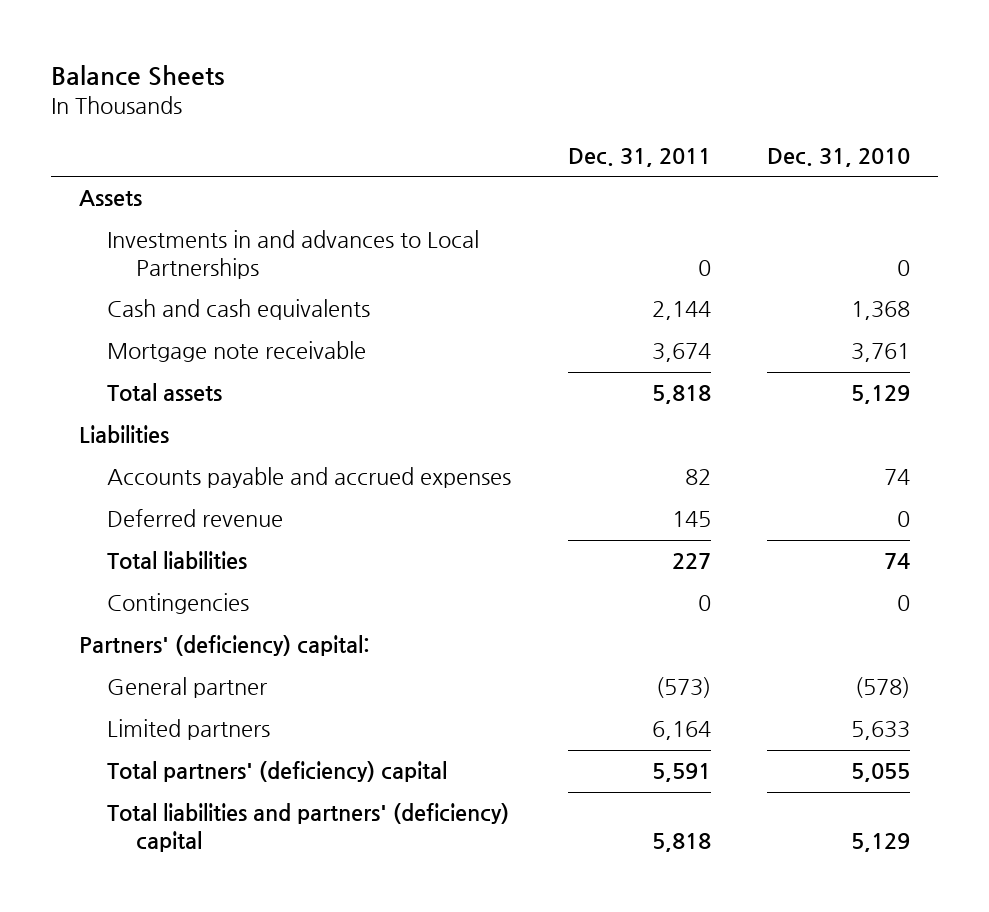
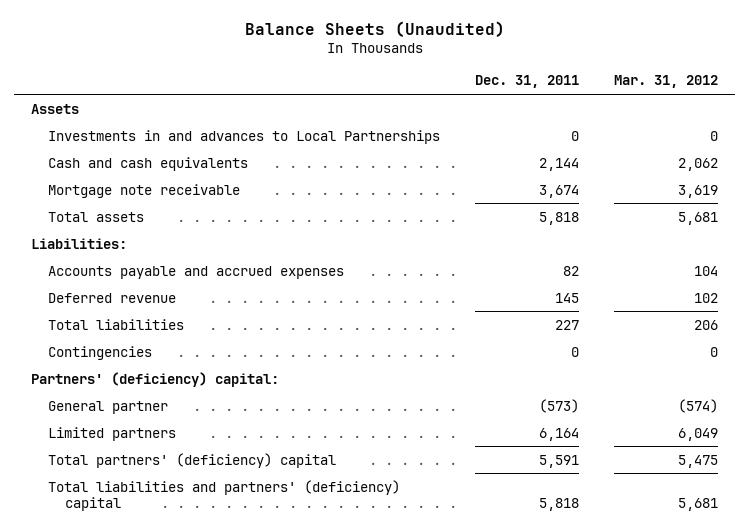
[50,65,225,87] Balance Sheets -> [244,20,505,37] Balance Sheets (Unaudited)
[767,147,911,167] Dec. 31, 2010 -> none
none -> [613,75,718,89] Mar. 31, 2012
[79,425,170,444] Liabilities -> [31,237,128,249] Liabilities:

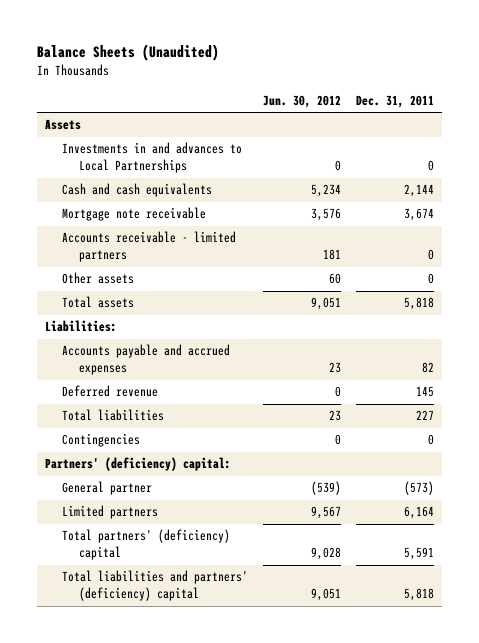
[613,75,718,89] Mar. 31, 2012 -> none
none -> [262,94,341,108] Jun. 30, 2012
none -> [61,231,236,263] Accounts receivable - limited partners
none -> [61,272,134,285] Other assets

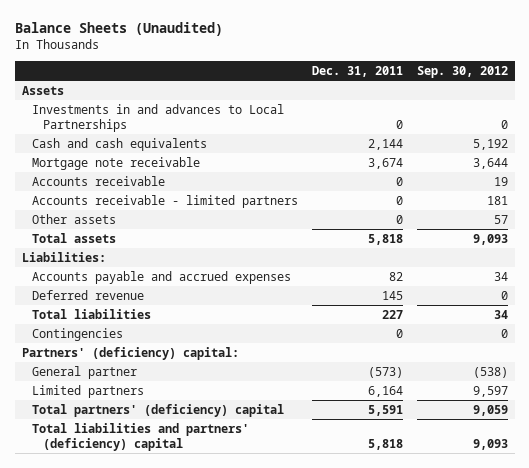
[262,94,341,108] Jun. 30, 2012 -> none
none -> [416,66,508,79] Sep. 30, 2012
none -> [32,175,166,186] Accounts receivable

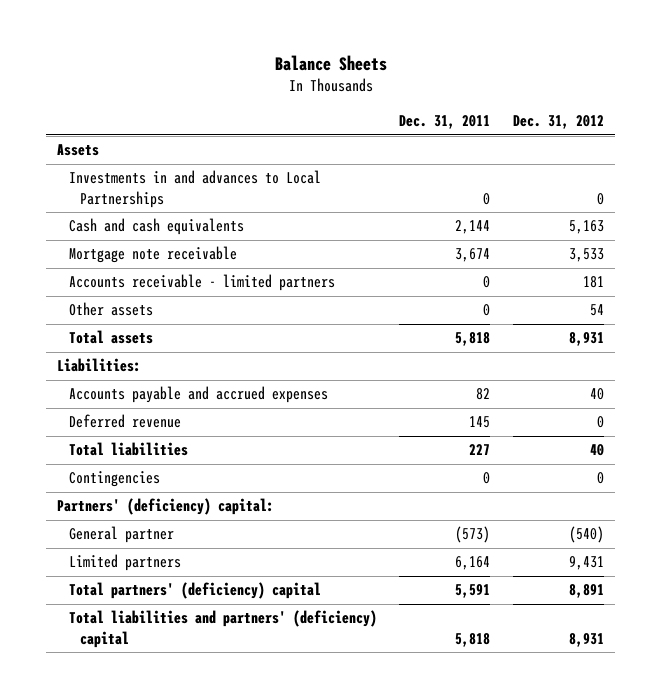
[14,22,223,37] Balance Sheets (Unaudited) -> [274,55,387,72] Balance Sheets
[416,66,508,79] Sep. 30, 2012 -> none
none -> [512,115,604,130] Dec. 31, 2012
[32,175,166,186] Accounts receivable -> none

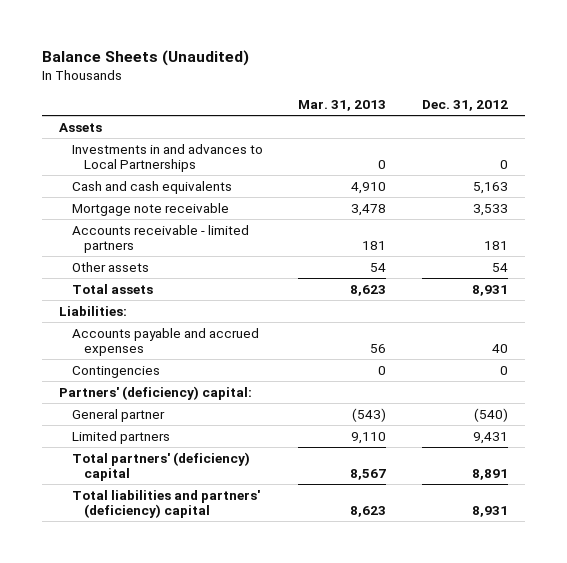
[274,55,387,72] Balance Sheets -> [41,50,249,67] Balance Sheets (Unaudited)
[399,115,491,130] Dec. 31, 2011 -> none
none -> [298,100,387,112] Mar. 31, 2013
[68,414,181,429] Deferred revenue -> none
[68,442,188,457] Total liabilities -> none

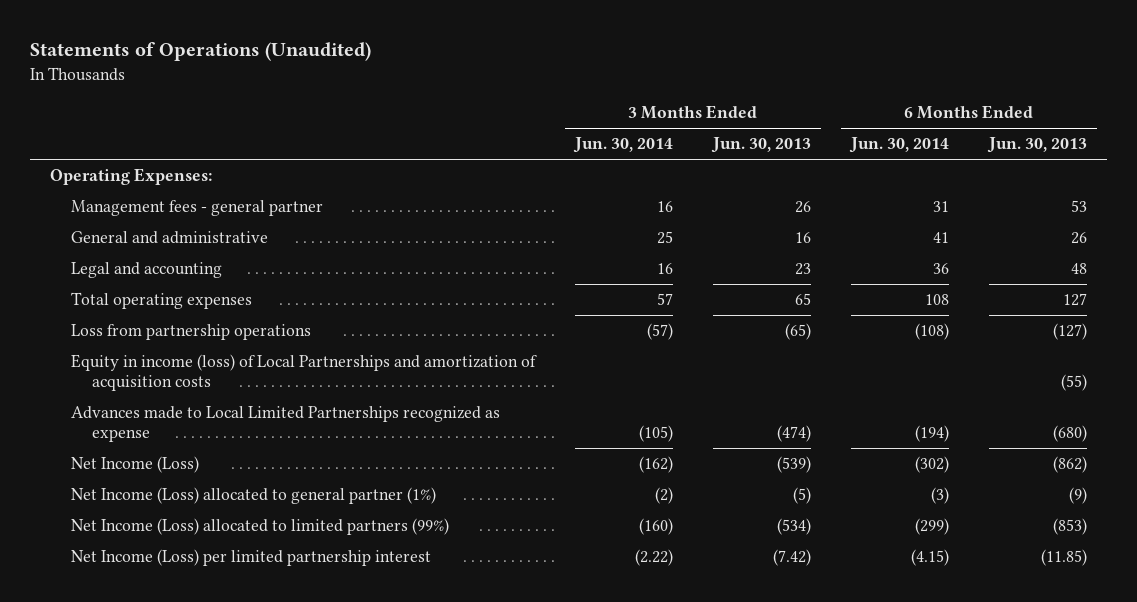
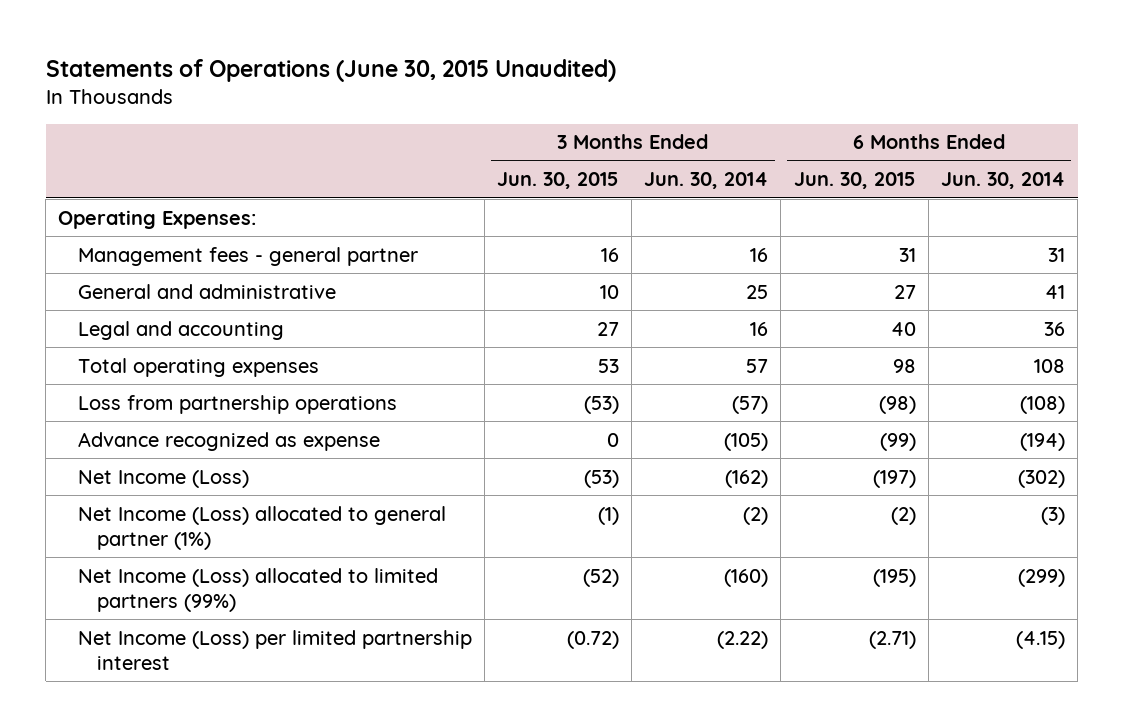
[29,42,371,62] Statements of Operations (Unaudited) -> [45,58,616,82] Statements of Operations (June 30, 2015 Unaudited)
[710,137,811,154] Jun. 30, 2013 -> none
[987,137,1088,154] Jun. 30, 2013 -> none
none -> [496,172,619,190] Jun. 30, 2015
none -> [793,172,916,190] Jun. 30, 2015
[70,354,537,392] Equity in income (loss) of Local Partnerships and amortization of acquisition costs -> none
[70,406,500,443] Advances made to Local Limited Partnerships recognized as expense -> [77,431,380,451] Advance recognized as expense

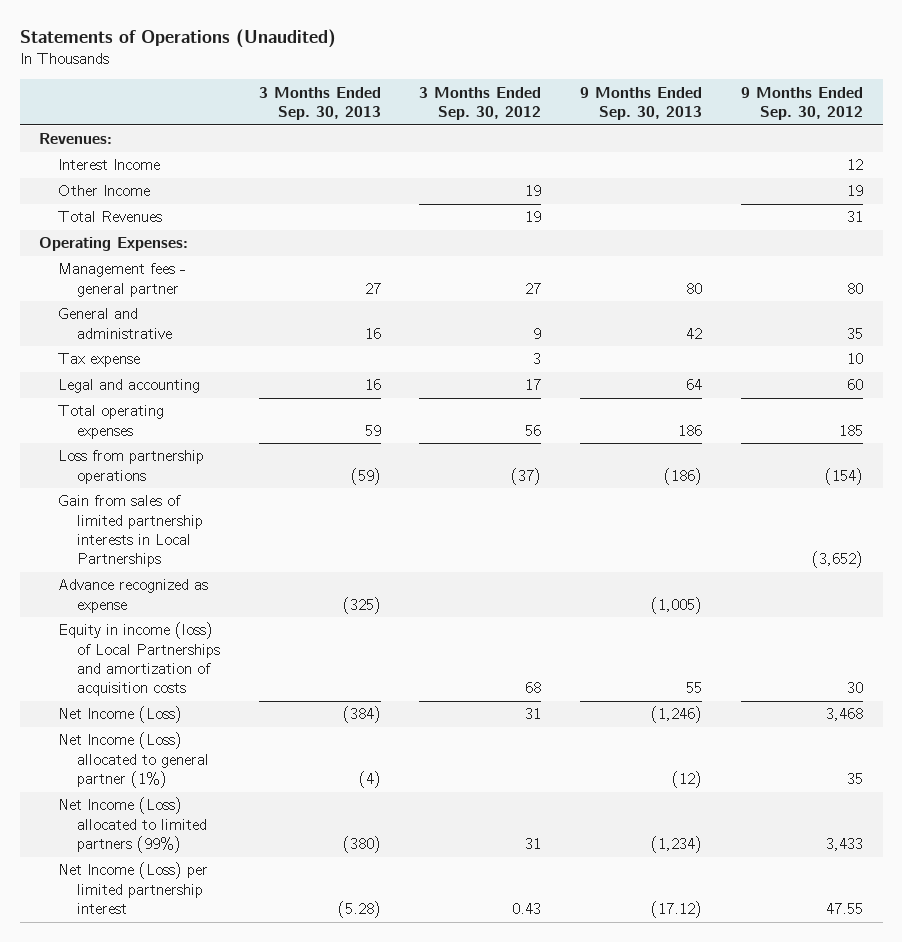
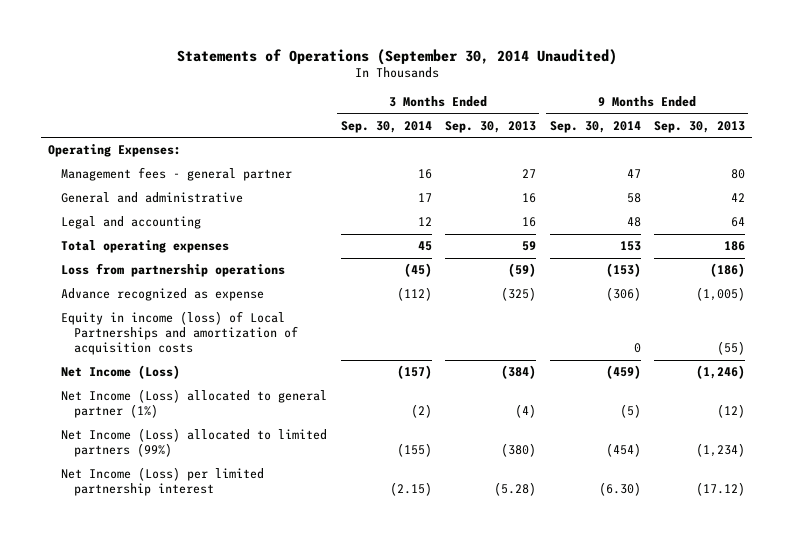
[19,29,336,49] Statements of Operations (Unaudited) -> [176,48,617,65] Statements of Operations (September 30, 2014 Unaudited)
[419,86,542,120] 3 Months Ended Sep. 30, 2012 -> none
[741,86,864,120] 9 Months Ended Sep. 30, 2012 -> none
none -> [340,120,432,133] Sep. 30, 2014
none -> [549,120,641,133] Sep. 30, 2014
[39,133,113,145] Revenues: -> none
[57,159,160,171] Interest Income -> none
[57,185,150,197] Other Income -> none
[57,211,162,223] Total Revenues -> none
[57,353,140,368] Tax expense -> none
[57,495,203,567] Gain from sales of limited partnership interests in Local Partnerships -> none
[686,681,703,693] 55 -> [717,341,746,356] (55)

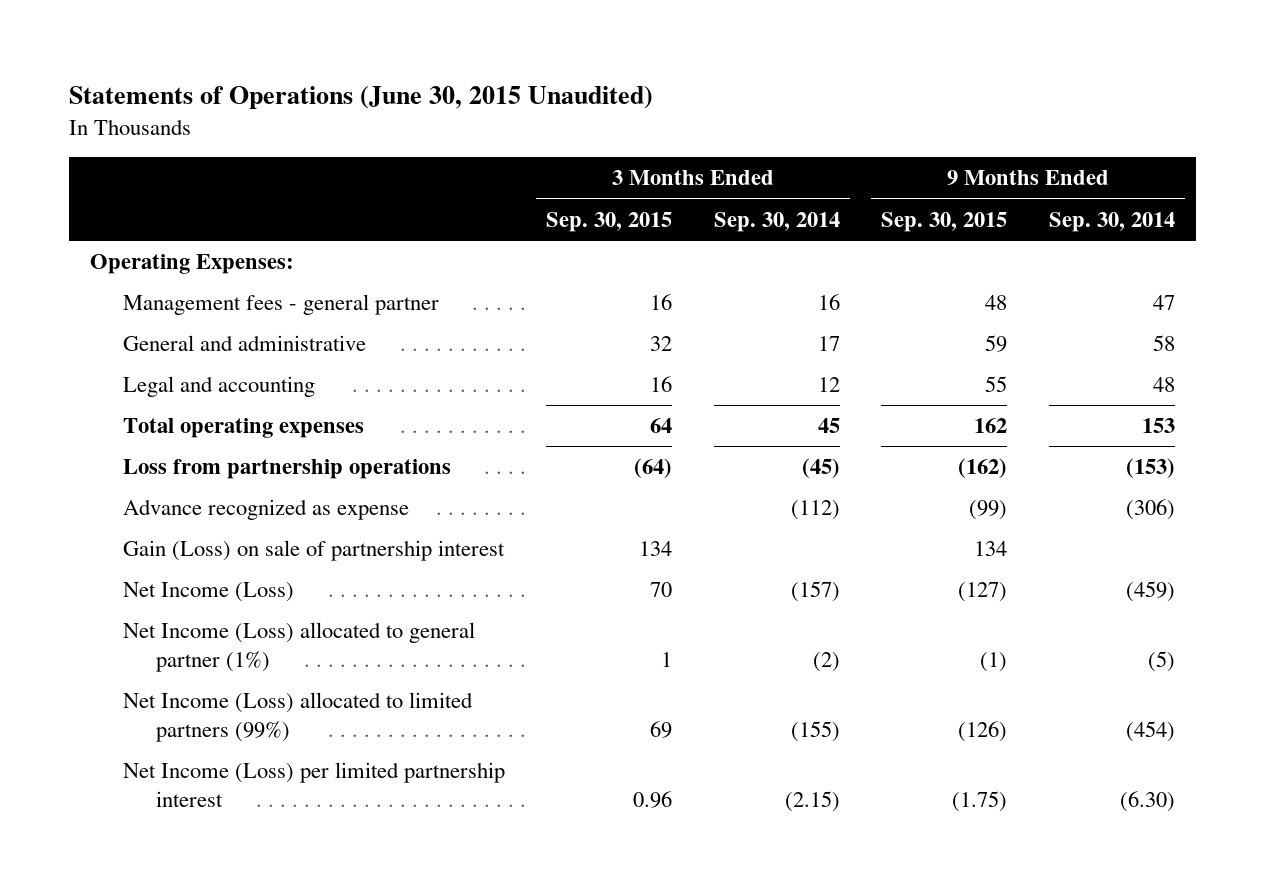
[176,48,617,65] Statements of Operations (September 30, 2014 Unaudited) -> [69,86,654,110] Statements of Operations (June 30, 2015 Unaudited)
[445,120,537,133] Sep. 30, 2013 -> none
[654,120,746,133] Sep. 30, 2013 -> none
none -> [546,211,673,232] Sep. 30, 2015
none -> [881,211,1008,232] Sep. 30, 2015
[61,311,299,356] Equity in income (loss) of Local Partnerships and amortization of acquisition costs -> none
none -> [122,540,505,562] Gain (Loss) on sale of partnership interest

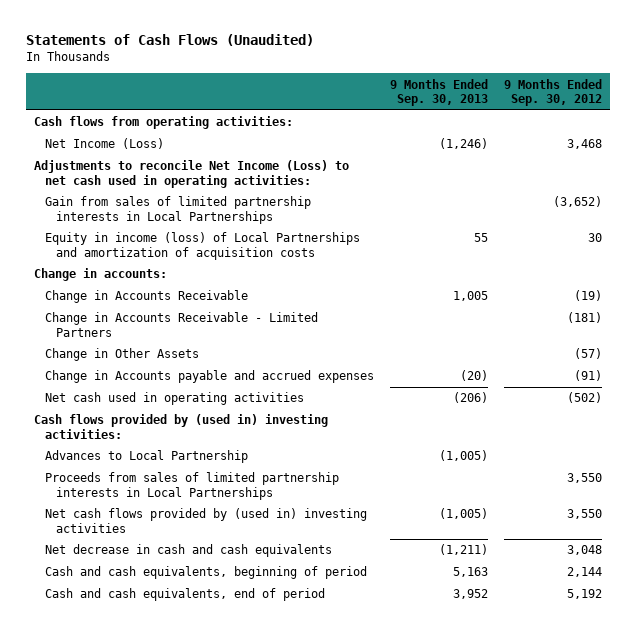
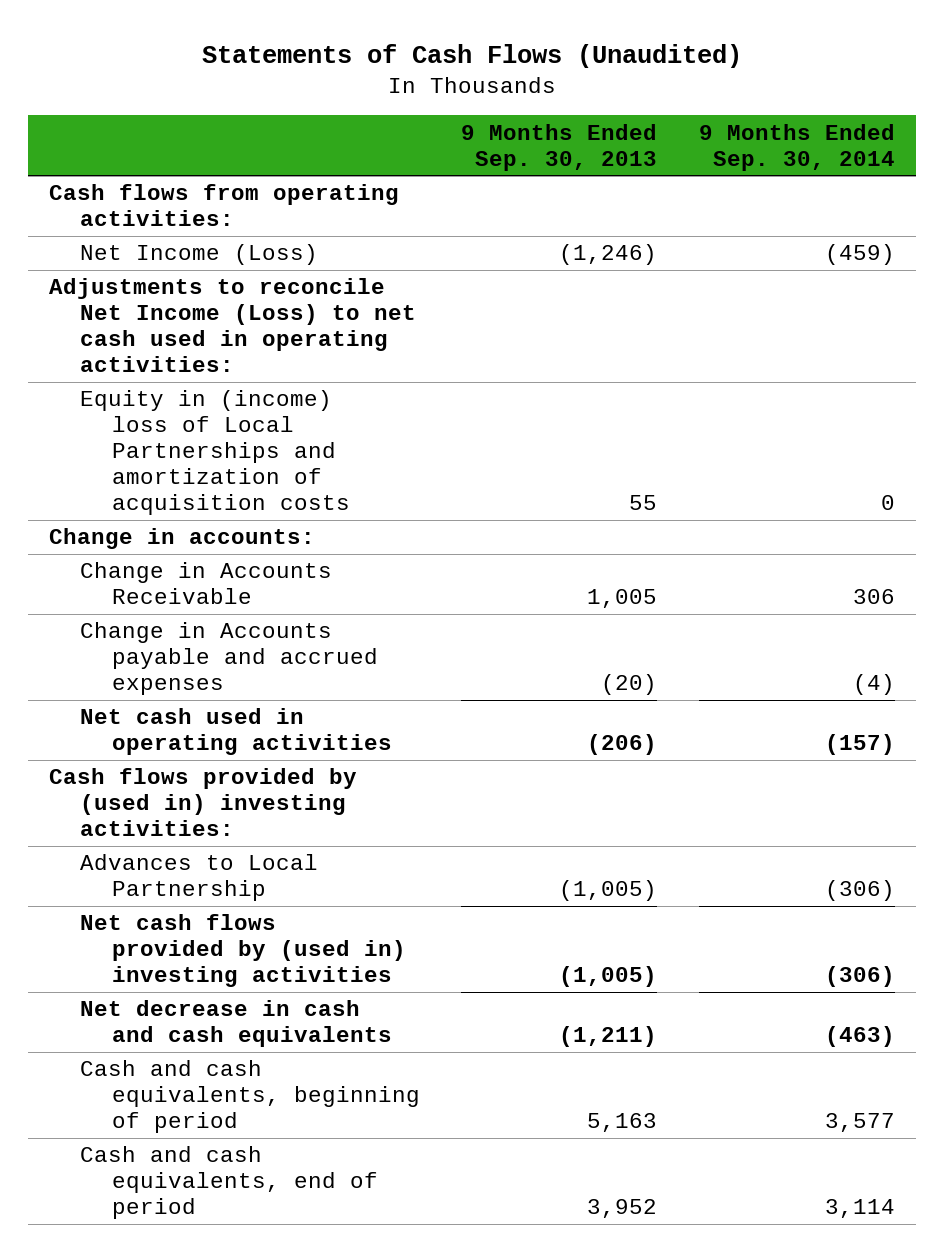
[503,78,602,107] 9 Months Ended Sep. 30, 2012 -> none
none -> [698,123,895,171] 9 Months Ended Sep. 30, 2014
[45,196,312,224] Gain from sales of limited partnership interests in Local Partnerships -> none
[45,232,361,260] Equity in income (loss) of Local Partnerships and amortization of acquisition costs -> [80,390,350,516] Equity in (income) loss of Local Partnerships and amortization of acquisition costs
[45,312,319,337] Change in Accounts Receivable - Limited Partners -> none
[45,348,200,362] Change in Other Assets -> none
[45,472,340,500] Proceeds from sales of limited partnership interests in Local Partnerships -> none

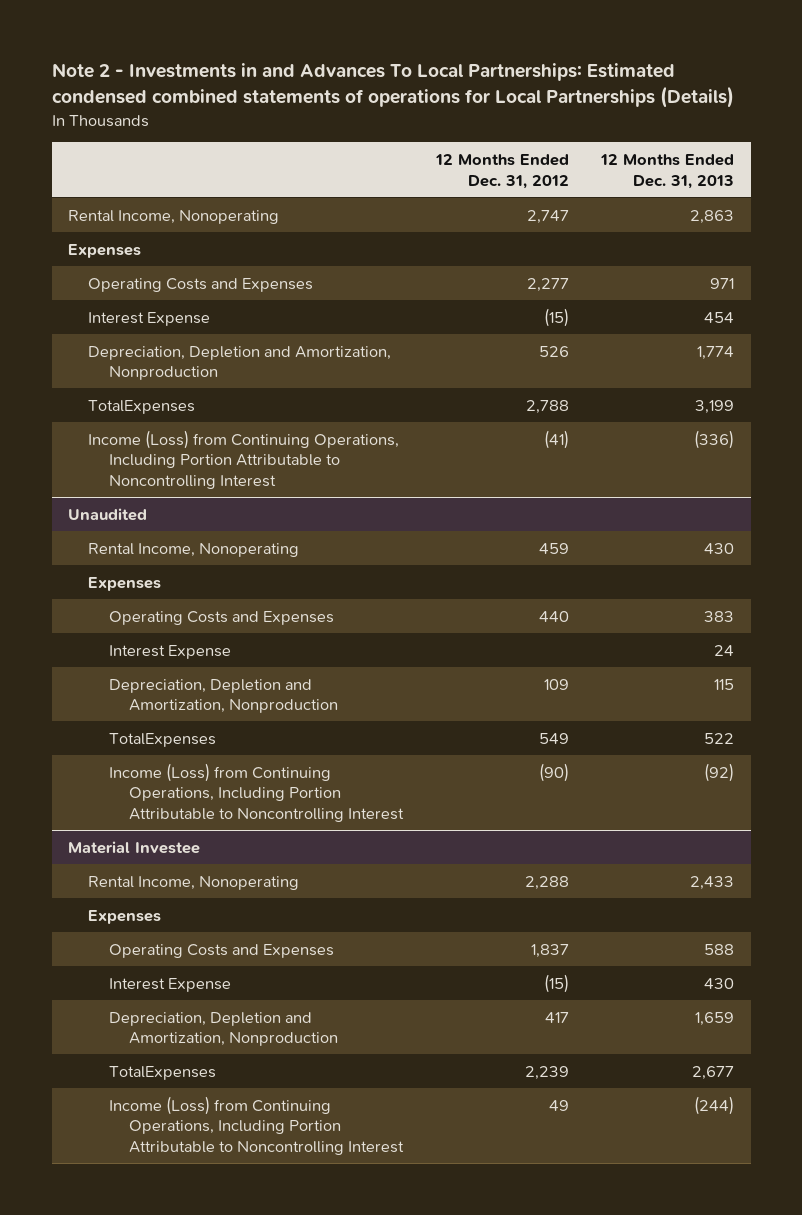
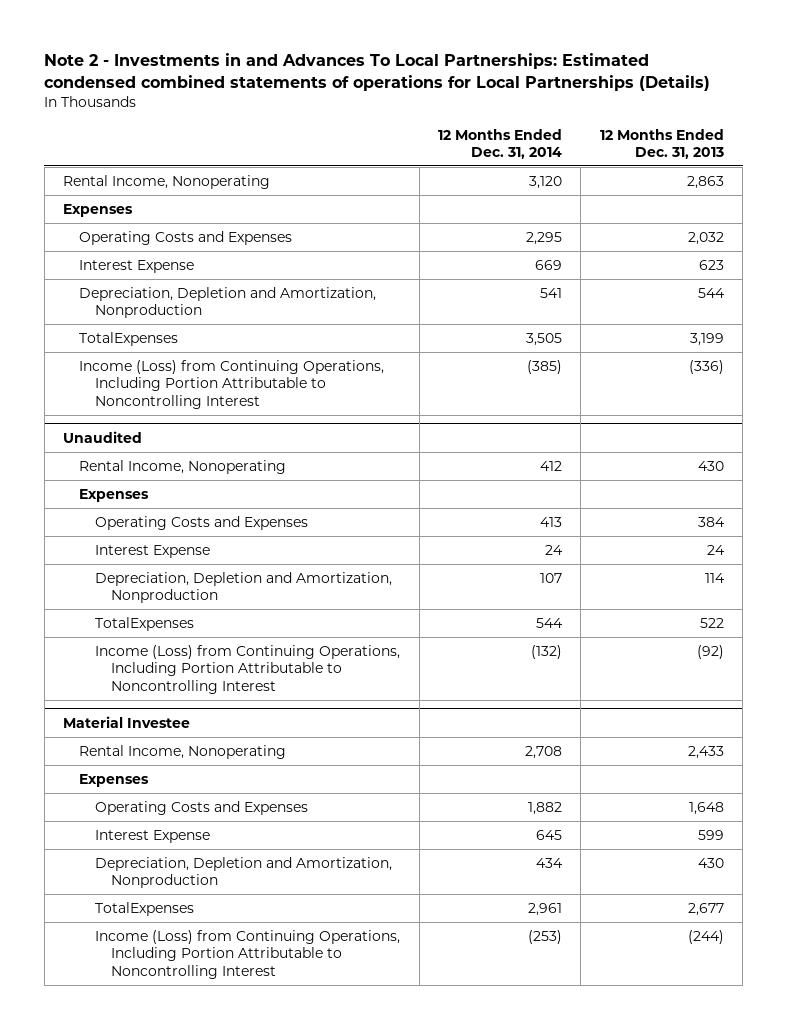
[434,154,569,189] 12 Months Ended Dec. 31, 2012 -> none
none -> [437,128,562,159] 12 Months Ended Dec. 31, 2014
[710,277,735,289] 971 -> [687,231,724,245] 2,032
[704,311,735,323] 454 -> [698,259,724,270] 623
[697,345,735,360] 1,774 -> [697,287,725,298] 544
[704,610,735,622] 383 -> [697,516,725,527] 384
[714,678,735,690] 115 -> [704,572,725,583] 114
[704,943,735,955] 588 -> [688,801,724,815] 1,648
[704,977,735,989] 430 -> [697,829,724,840] 599
[695,1011,735,1026] 1,659 -> [697,857,724,868] 430

